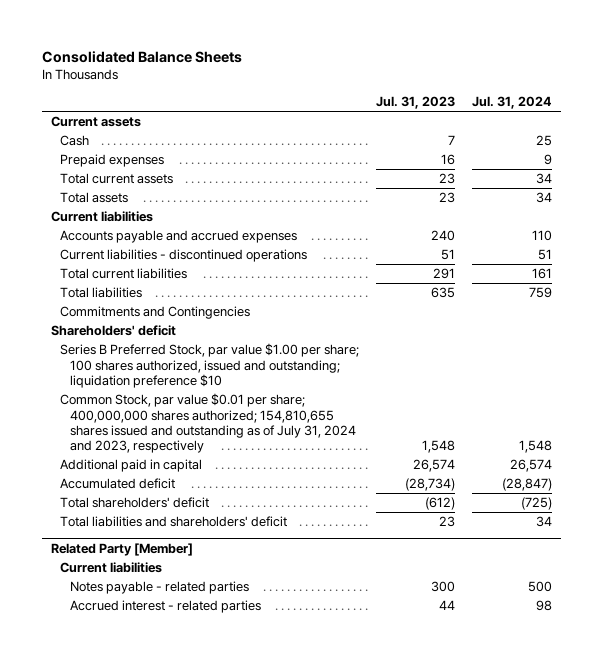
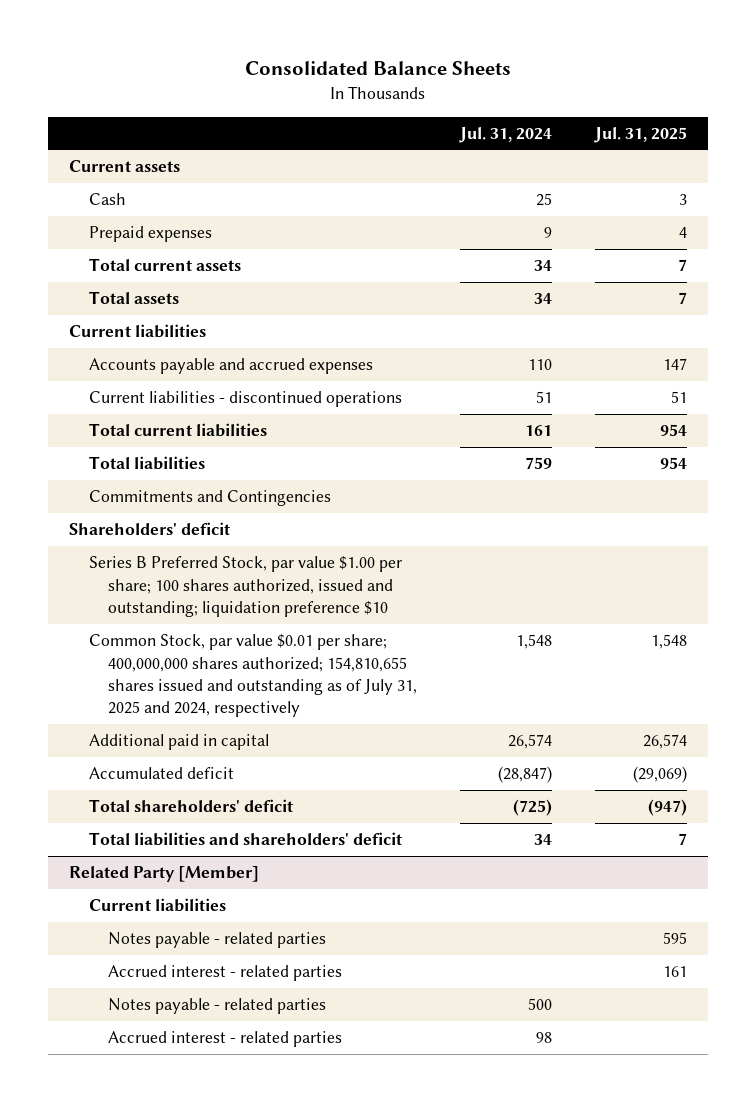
[376,96,456,110] Jul. 31, 2023 -> none
none -> [593,126,687,143] Jul. 31, 2025
[60,393,356,454] Common Stock, par value $0.01 per share; 400,000,000 shares authorized; 154,810,655 shares issued and outstanding as of July 31, 2024 and 2023, respectively -> [88,634,418,718] Common Stock, par value $0.01 per share; 400,000,000 shares authorized; 154,810,655 shares issued and outstanding as of July 31, 2025 and 2024, respectively
none -> [108,932,327,949] Notes payable - related parties
none -> [108,965,343,982] Accrued interest - related parties

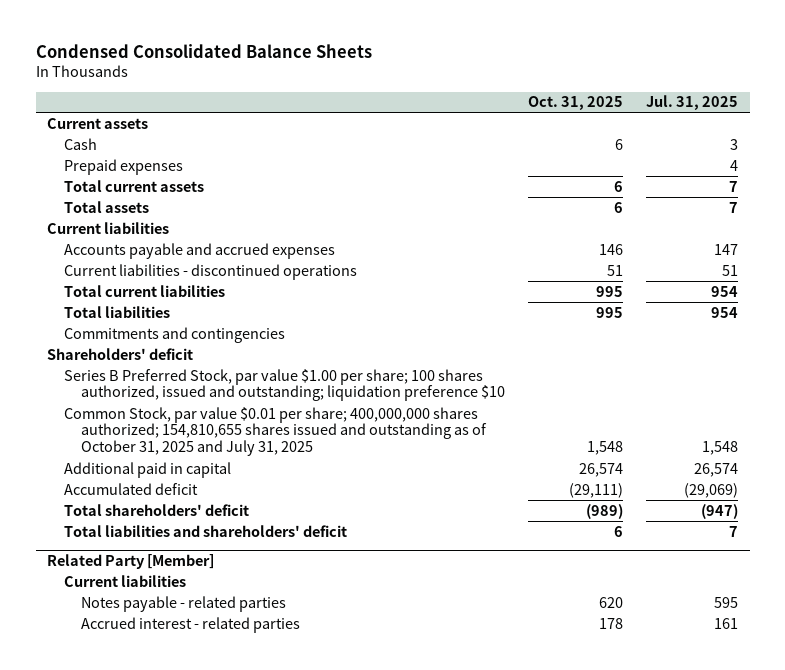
[244,61,511,76] Consolidated Balance Sheets -> [35,43,372,58] Condensed Consolidated Balance Sheets
[459,126,553,143] Jul. 31, 2024 -> none
none -> [528,96,624,111] Oct. 31, 2025
[88,490,331,507] Commitments and Contingencies -> [64,326,286,343] Commitments and contingencies
[88,634,418,718] Common Stock, par value $0.01 per share; 400,000,000 shares authorized; 154,810,655 shares issued and outstanding as of July 31, 2025 and 2024, respectively -> [64,406,487,457] Common Stock, par value $0.01 per share; 400,000,000 shares authorized; 154,810,655 shares issued and outstanding as of October 31, 2025 and July 31, 2025
[108,998,327,1015] Notes payable - related parties -> none
[108,1031,343,1048] Accrued interest - related parties -> none

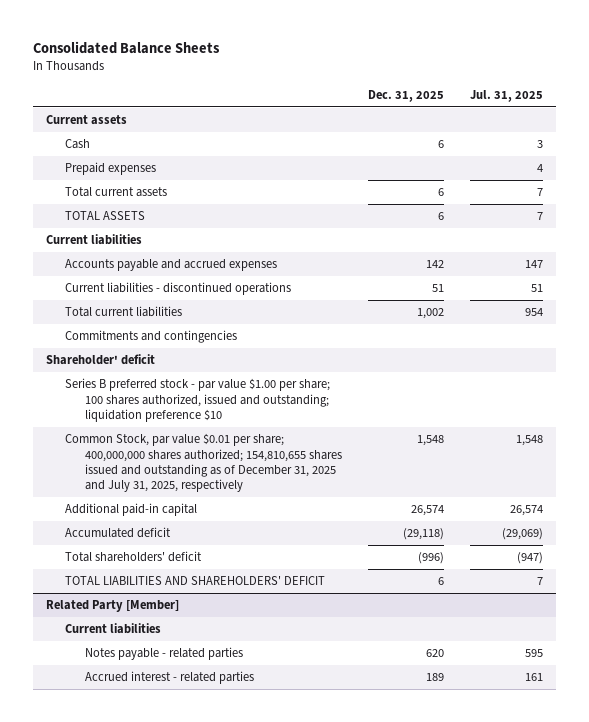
[35,43,372,58] Condensed Consolidated Balance Sheets -> [32,40,220,54] Consolidated Balance Sheets
[528,96,624,111] Oct. 31, 2025 -> none
none -> [368,89,445,102] Dec. 31, 2025
[64,200,150,213] Total assets -> [65,211,146,221] TOTAL ASSETS
[64,305,171,318] Total liabilities -> none
[47,347,194,360] Shareholders' deficit -> [45,354,155,366] Shareholder' deficit
[64,368,505,402] Series B Preferred Stock, par value $1.00 per share; 100 shares authorized, issued and outstanding; liquidation preference $10 -> [65,378,331,422] Series B preferred stock - par value $1.00 per share; 100 shares authorized, issued and outstanding; liquidation preference $10
[64,406,487,457] Common Stock, par value $0.01 per share; 400,000,000 shares authorized; 154,810,655 shares issued and outstanding as of October 31, 2025 and July 31, 2025 -> [65,433,342,493] Common Stock, par value $0.01 per share; 400,000,000 shares authorized; 154,810,655 shares issued and outstanding as of December 31, 2025 and July 31, 2025, respectively
[64,461,232,478] Additional paid in capital -> [65,503,198,517] Additional paid-in capital
[64,524,348,537] Total liabilities and shareholders' deficit -> [65,576,326,586] TOTAL LIABILITIES AND SHAREHOLDERS' DEFICIT

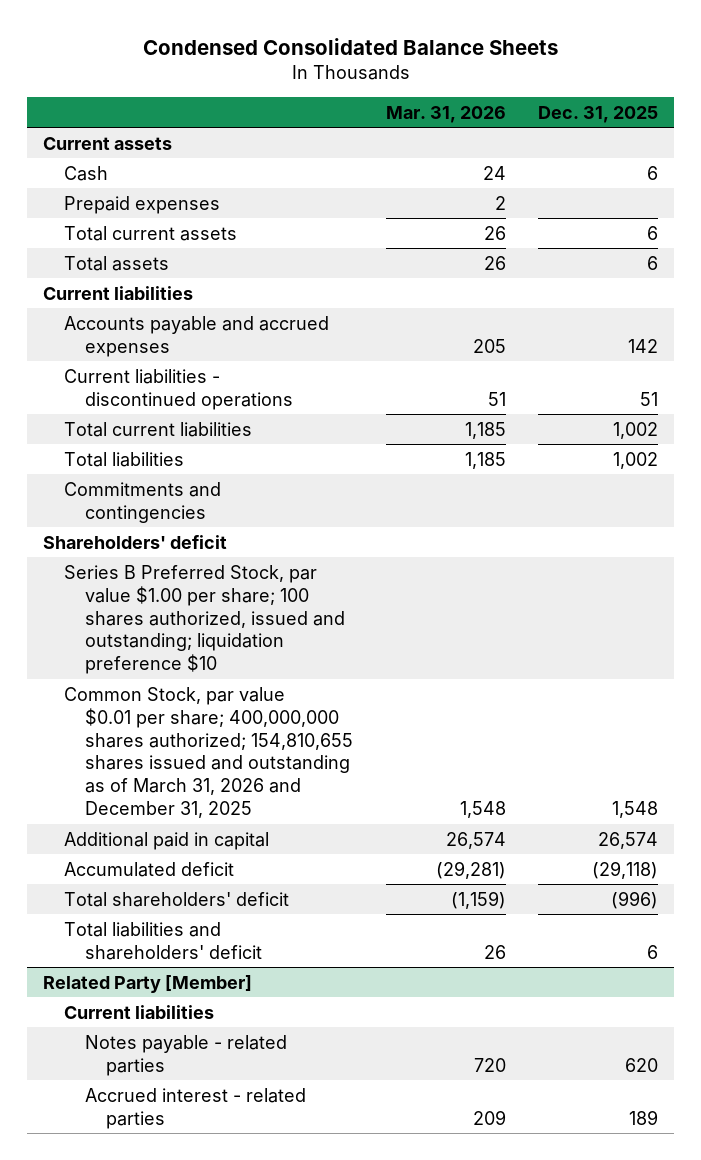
[32,40,220,54] Consolidated Balance Sheets -> [142,38,558,56] Condensed Consolidated Balance Sheets
[470,89,544,102] Jul. 31, 2025 -> none
none -> [385,105,506,123] Mar. 31, 2026
[65,211,146,221] TOTAL ASSETS -> [64,255,170,271] Total assets
none -> [64,451,185,467] Total liabilities
[45,354,155,366] Shareholder' deficit -> [43,534,228,549] Shareholders' deficit
[65,378,331,422] Series B preferred stock - par value $1.00 per share; 100 shares authorized, issued and outstanding; liquidation preference $10 -> [64,564,346,675] Series B Preferred Stock, par value $1.00 per share; 100 shares authorized, issued and outstanding; liquidation preference $10
[65,433,342,493] Common Stock, par value $0.01 per share; 400,000,000 shares authorized; 154,810,655 shares issued and outstanding as of December 31, 2025 and July 31, 2025, respectively -> [64,686,354,819] Common Stock, par value $0.01 per share; 400,000,000 shares authorized; 154,810,655 shares issued and outstanding as of March 31, 2026 and December 31, 2025
[65,503,198,517] Additional paid-in capital -> [64,831,270,850] Additional paid in capital
[65,576,326,586] TOTAL LIABILITIES AND SHAREHOLDERS' DEFICIT -> [64,921,263,960] Total liabilities and shareholders' deficit

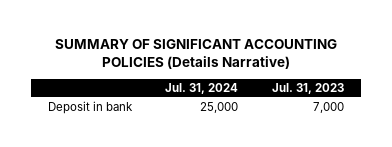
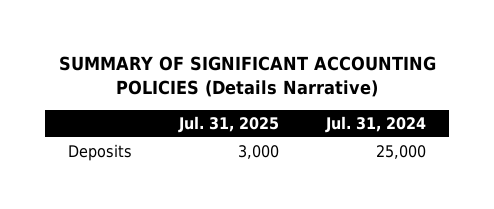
[271,83,344,95] Jul. 31, 2023 -> none
none -> [178,116,280,134] Jul. 31, 2025
[47,101,133,115] Deposit in bank -> [68,144,133,162] Deposits

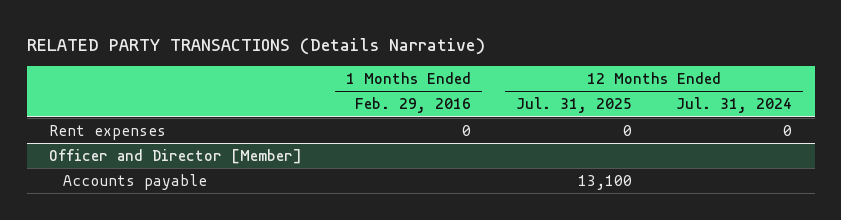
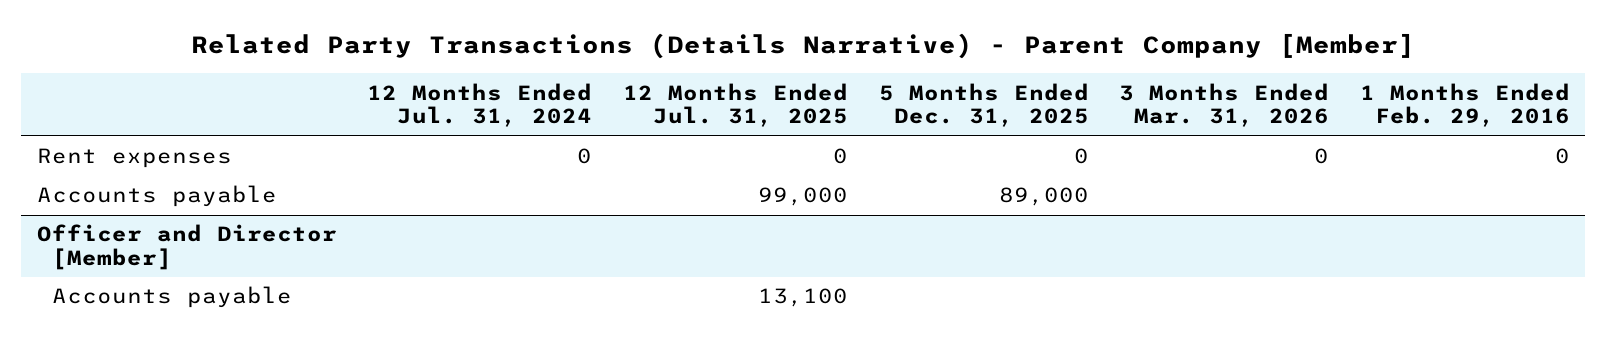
[26,37,485,55] RELATED PARTY TRANSACTIONS (Details Narrative) -> [191,32,1416,59] Related Party Transactions (Details Narrative) - Parent Company [Member]
none -> [878,82,1089,128] 5 Months Ended Dec. 31, 2025
none -> [1119,82,1330,128] 3 Months Ended Mar. 31, 2026
none -> [36,185,277,208] Accounts payable

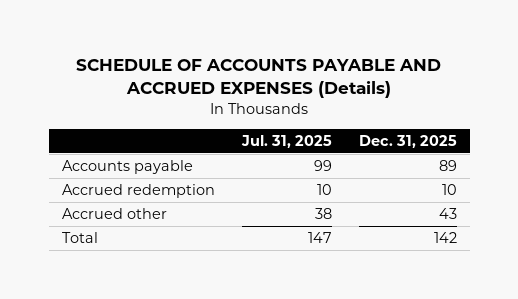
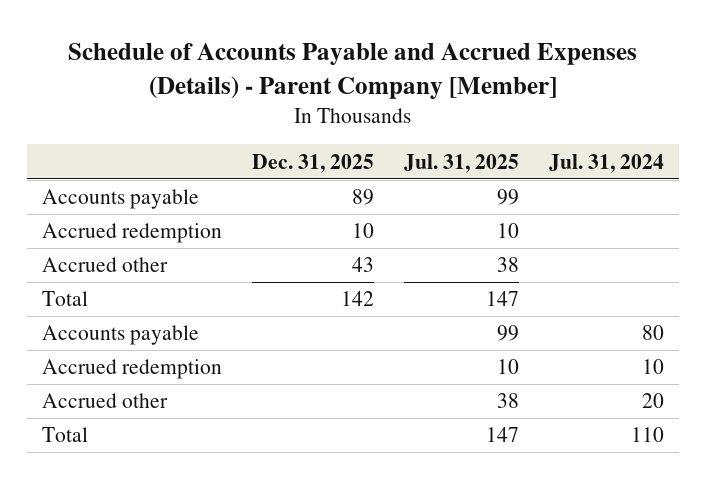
[76,59,442,99] SCHEDULE OF ACCOUNTS PAYABLE AND ACCRUED EXPENSES (Details) -> [67,43,637,99] Schedule of Accounts Payable and Accrued Expenses (Details) - Parent Company [Member]
none -> [548,153,664,173] Jul. 31, 2024
none -> [41,325,199,346] Accounts payable
none -> [41,359,222,380] Accrued redemption
none -> [41,393,168,409] Accrued other
none -> [41,427,88,443] Total

